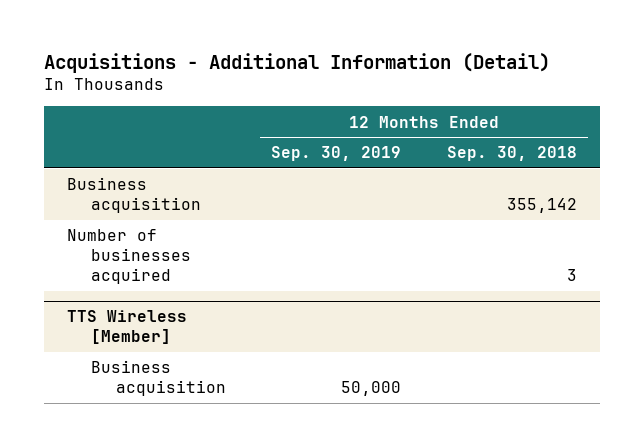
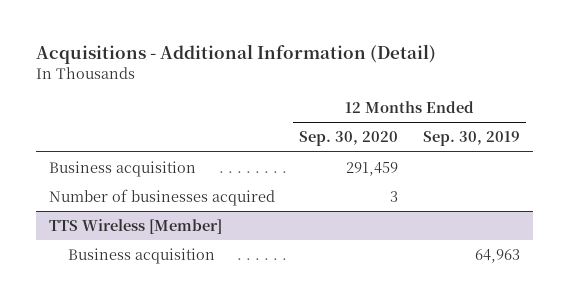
[446,146,577,162] Sep. 30, 2018 -> none
none -> [299,131,399,147] Sep. 30, 2020
[341,381,402,397] 50,000 -> [475,248,521,263] 64,963

